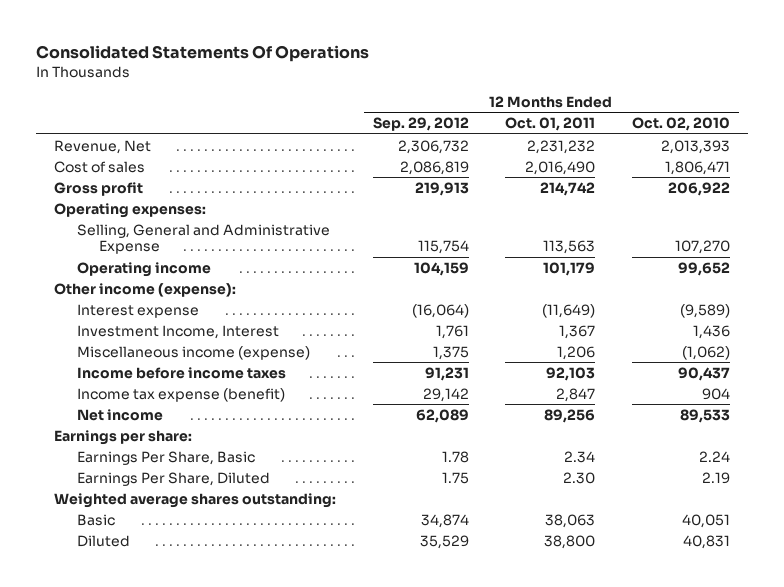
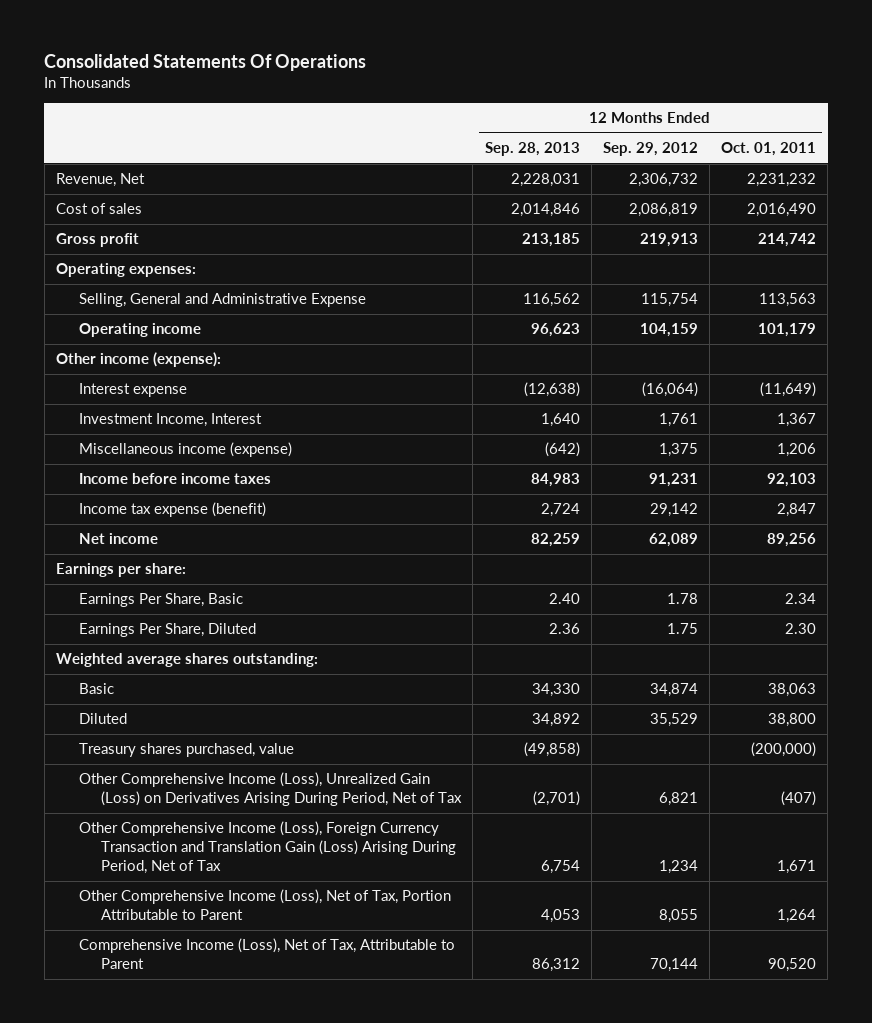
[631,117,730,132] Oct. 02, 2010 -> none
none -> [484,142,580,157] Sep. 28, 2013
none -> [78,743,294,758] Treasury shares purchased, value
none -> [78,772,463,807] Other Comprehensive Income (Loss), Unrealized Gain (Loss) on Derivatives Arising During Period, Net of Tax
none -> [78,821,457,875] Other Comprehensive Income (Loss), Foreign Currency Transaction and Translation Gain (Loss) Arising During Period, Net of Tax
none -> [78,889,451,921] Other Comprehensive Income (Loss), Net of Tax, Portion Attributable to Parent
none -> [78,938,455,970] Comprehensive Income (Loss), Net of Tax, Attributable to Parent

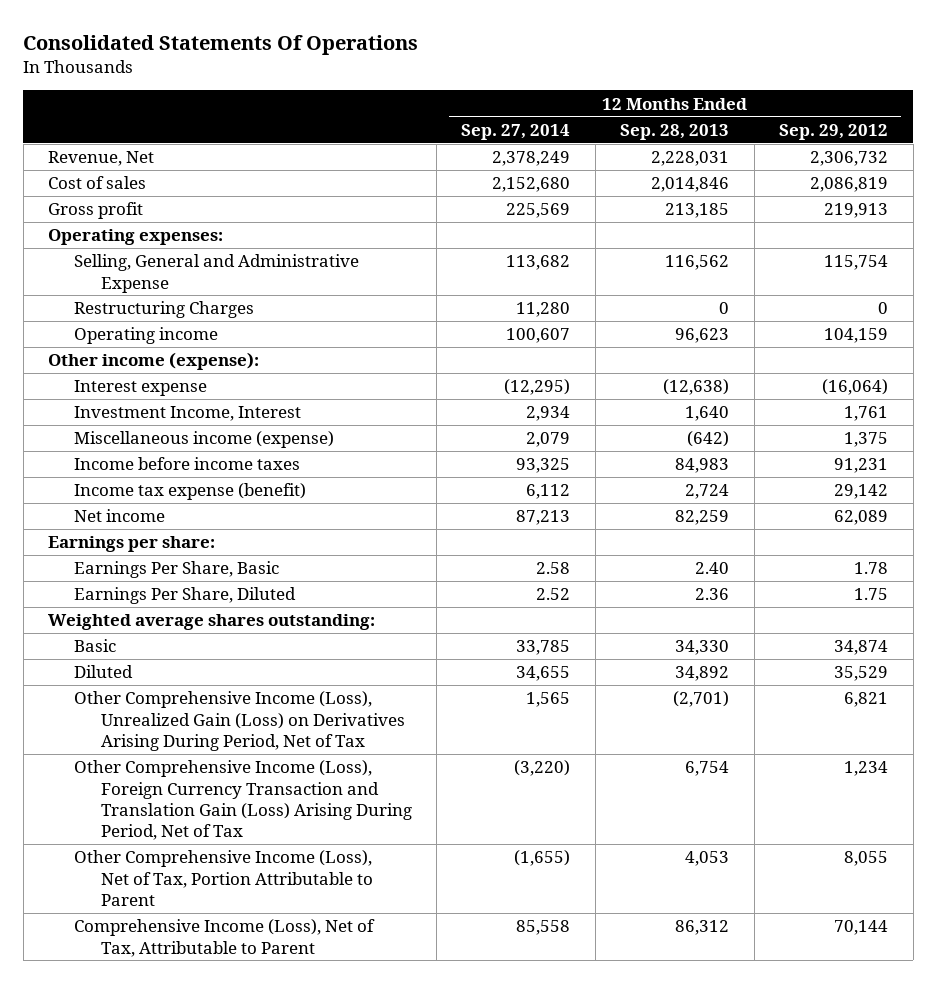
[721,142,817,157] Oct. 01, 2011 -> none
none -> [461,123,571,140] Sep. 27, 2014
none -> [74,301,255,319] Restructuring Charges
[78,743,294,758] Treasury shares purchased, value -> none

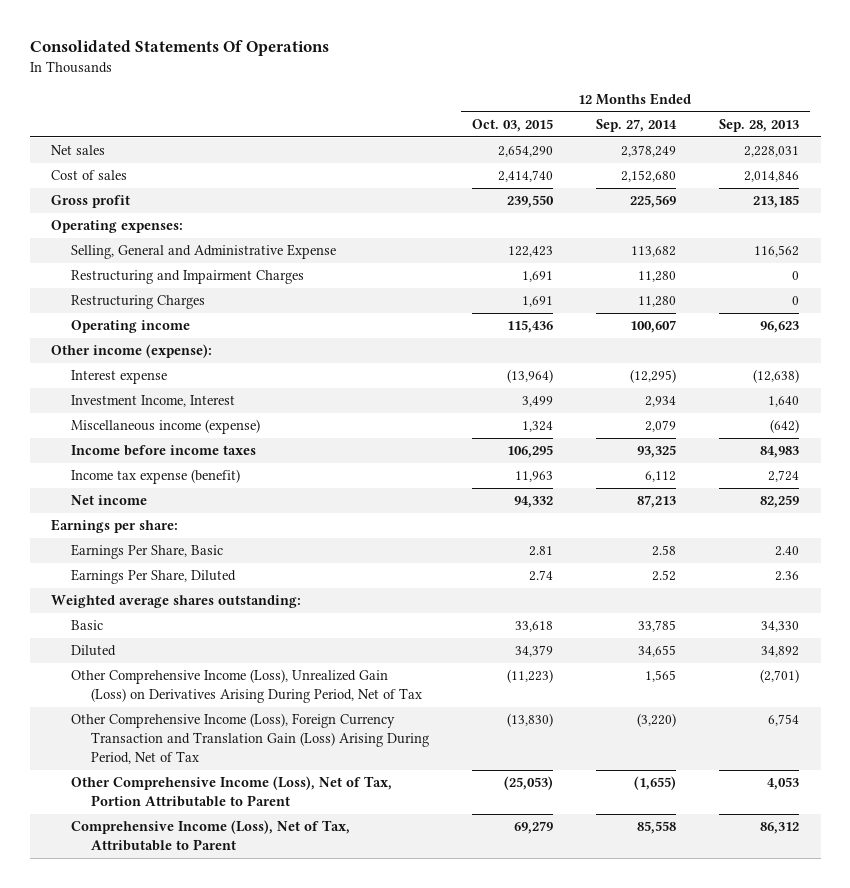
[779,123,889,140] Sep. 29, 2012 -> none
none -> [471,119,553,133] Oct. 03, 2015
[48,151,155,167] Revenue, Net -> [51,145,106,156] Net sales
none -> [70,270,304,285] Restructuring and Impairment Charges

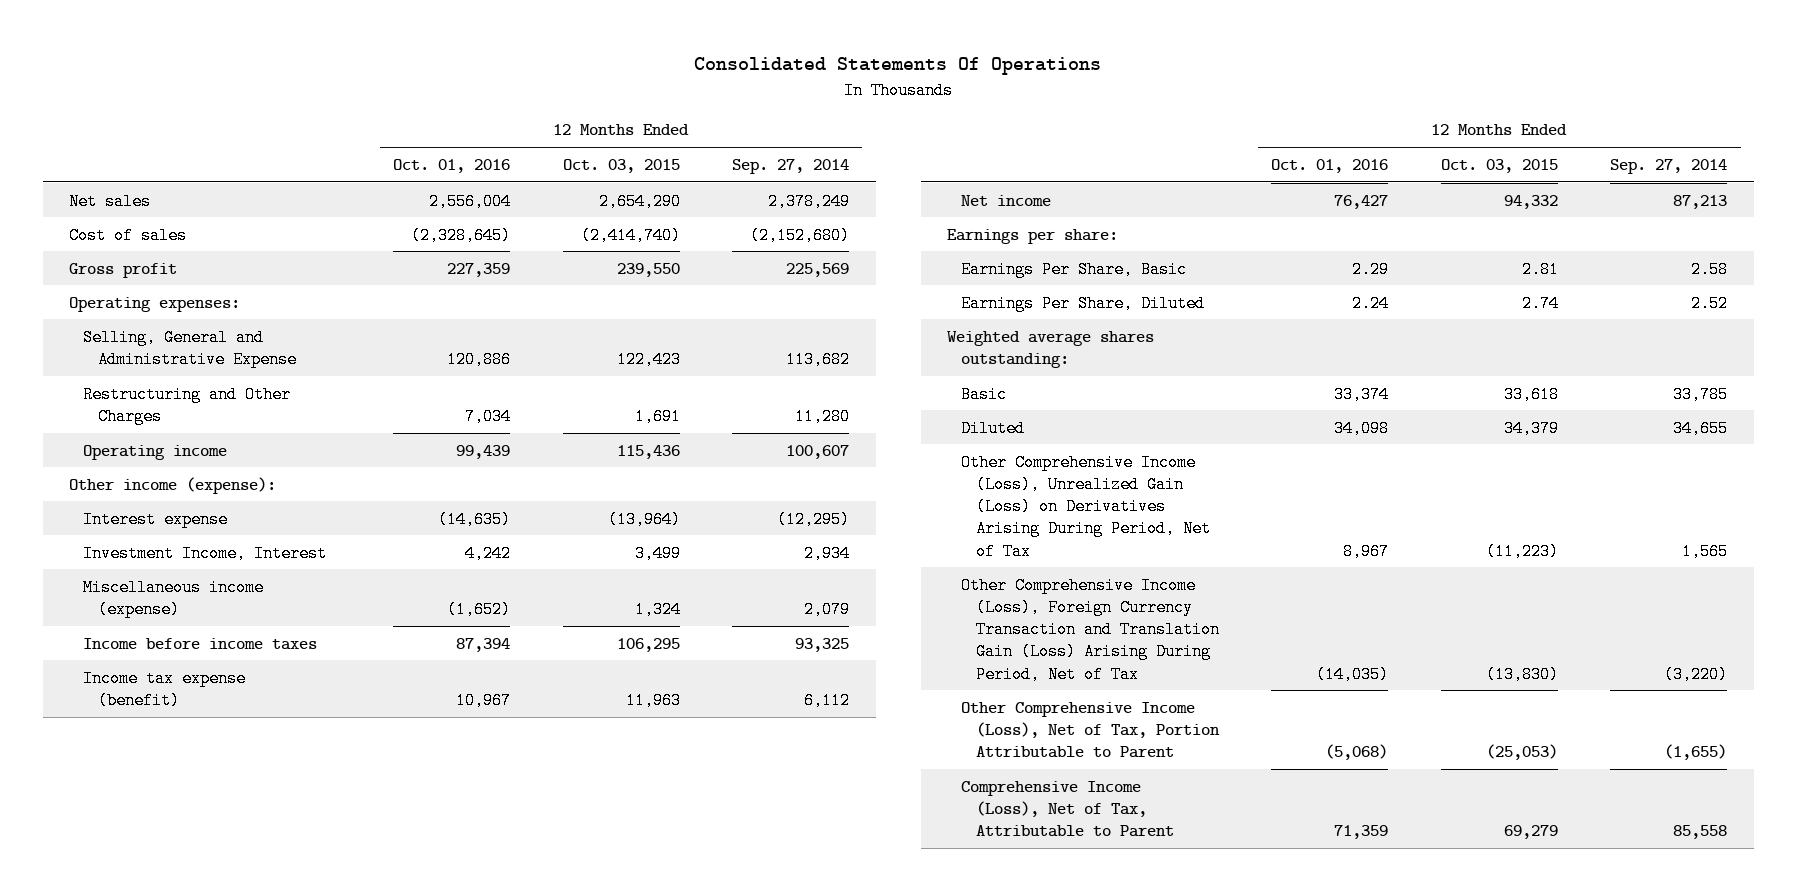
[719,119,800,133] Sep. 28, 2013 -> none
none -> [393,158,511,173] Oct. 01, 2016
[497,170,553,183] 2,414,740 -> [580,226,681,244] (2,414,740)
[620,170,676,183] 2,152,680 -> [750,226,851,244] (2,152,680)
[70,295,205,310] Restructuring Charges -> none
[70,270,304,285] Restructuring and Impairment Charges -> [83,385,292,425] Restructuring and Other Charges

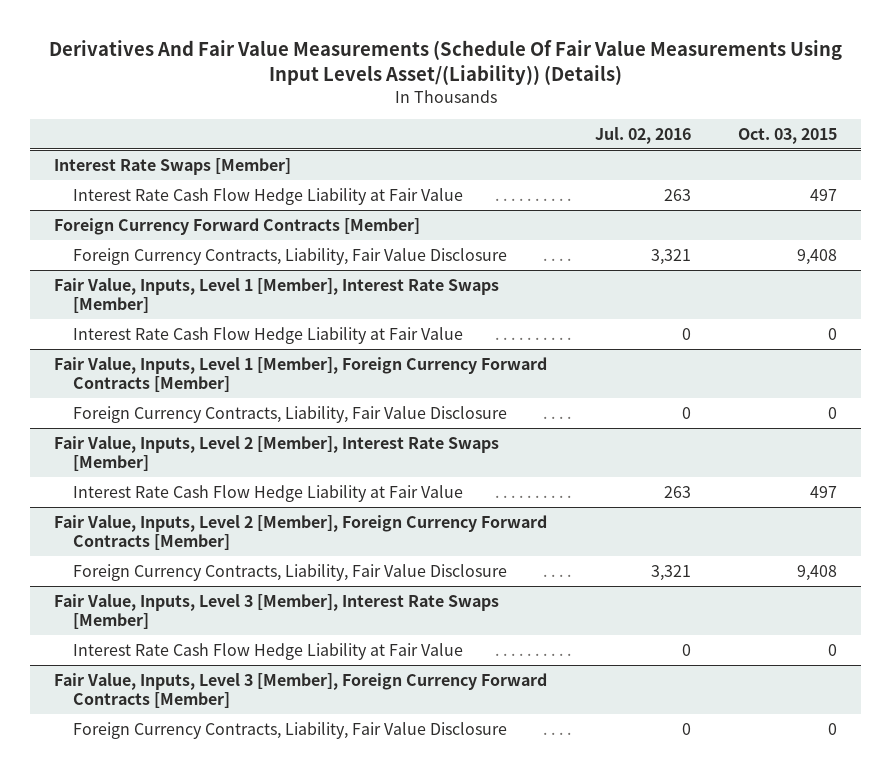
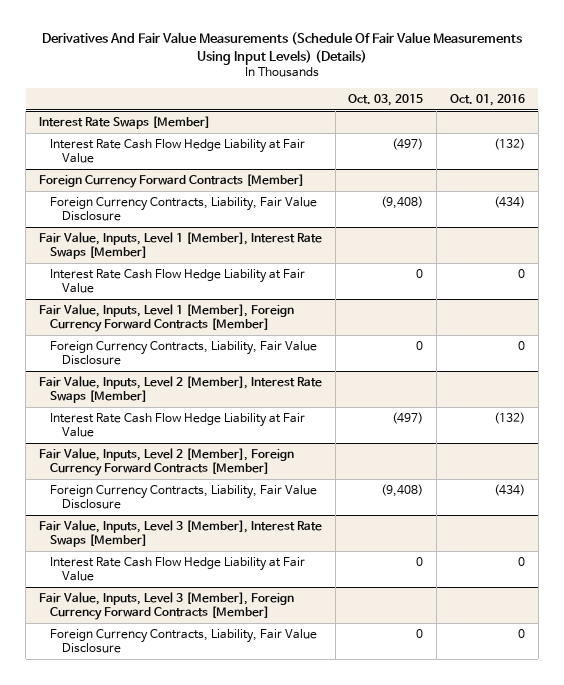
[48,39,842,85] Derivatives And Fair Value Measurements (Schedule Of Fair Value Measurements Using Input Levels Asset/(Liability)) (Details) -> [41,32,522,65] Derivatives And Fair Value Measurements (Schedule Of Fair Value Measurements Using Input Levels) (Details)
[594,126,691,144] Jul. 02, 2016 -> none
none -> [450,93,526,106] Oct. 01, 2016
[810,188,838,201] 497 -> [392,138,424,151] (497)
[797,248,838,265] 9,408 -> [381,196,424,210] (9,408)
[810,485,838,498] 497 -> [392,412,424,425] (497)
[797,564,838,581] 9,408 -> [381,484,424,498] (9,408)

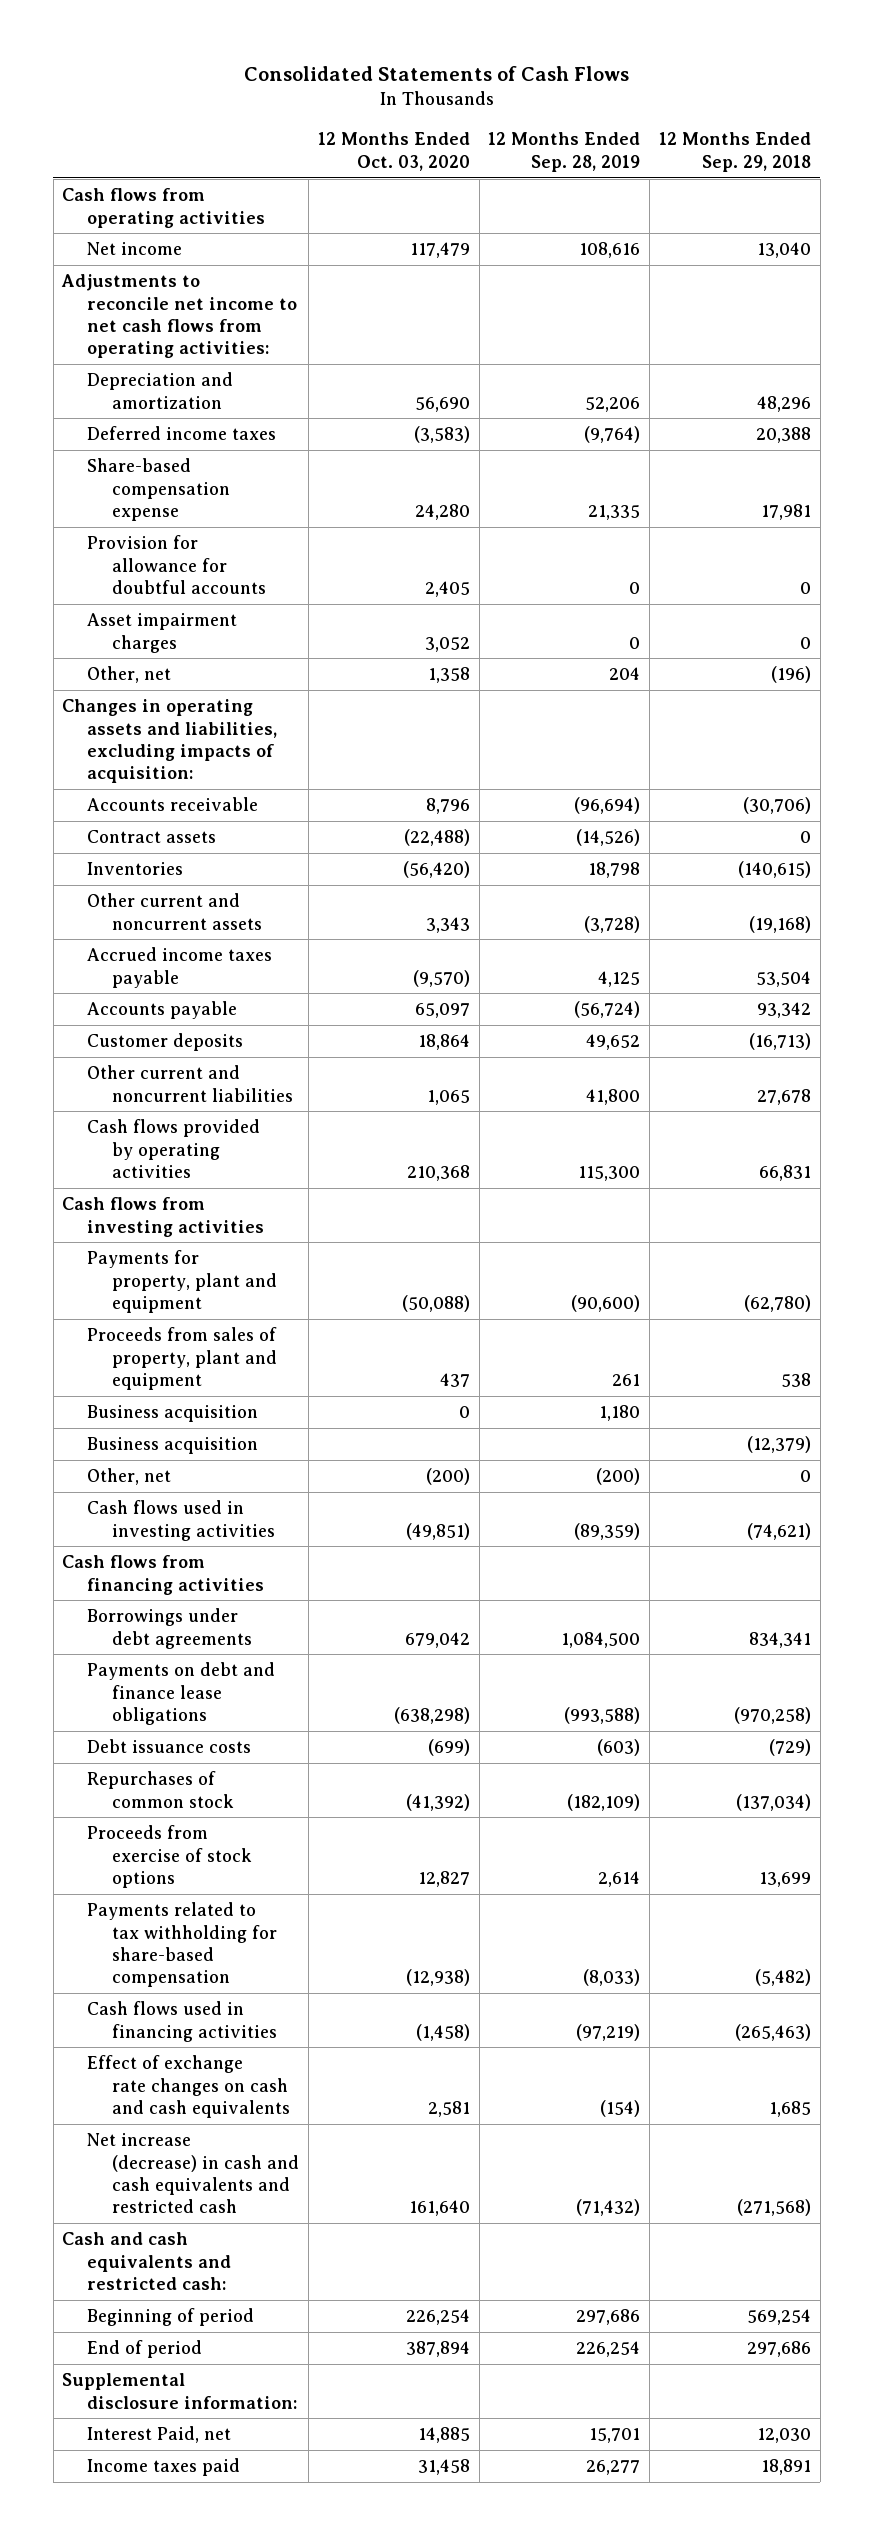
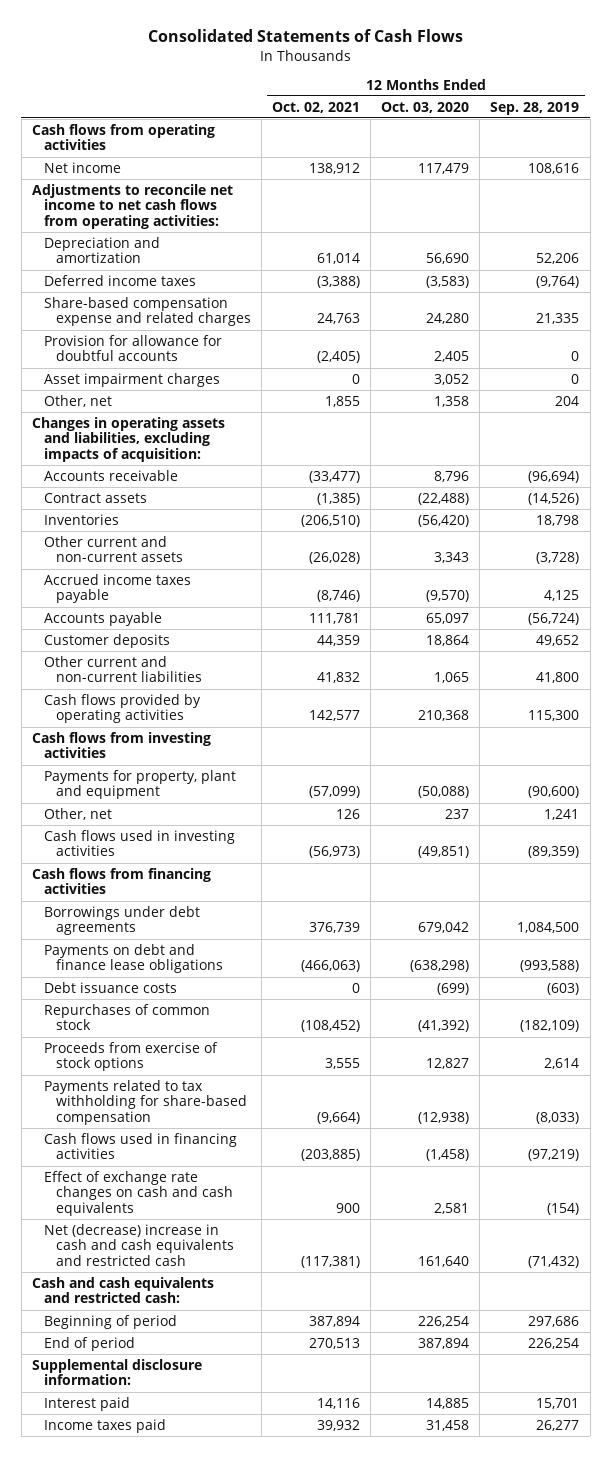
[659,132,812,172] 12 Months Ended Sep. 29, 2018 -> none
none -> [271,101,360,113] Oct. 02, 2021
[87,458,231,521] Share-based compensation expense -> [43,296,251,327] Share-based compensation expense and related charges
[87,893,263,930] Other current and noncurrent assets -> [43,535,183,563] Other current and non-current assets
[87,1065,294,1102] Other current and noncurrent liabilities -> [43,655,202,683] Other current and non-current liabilities
[87,1327,278,1390] Proceeds from sales of property, plant and equipment -> none
[87,1405,259,1423] Business acquisition -> none
[87,1437,259,1455] Business acquisition -> none
[425,1468,470,1486] (200) -> [445,808,470,819] 237
[596,1468,641,1486] (200) -> [544,808,580,820] 1,241
[87,2133,300,2214] Net increase (decrease) in cash and cash equivalents and restricted cash -> [43,1223,234,1267] Net (decrease) increase in cash and cash equivalents and restricted cash
[87,2426,232,2444] Interest Paid, net -> [43,1396,130,1411] Interest paid

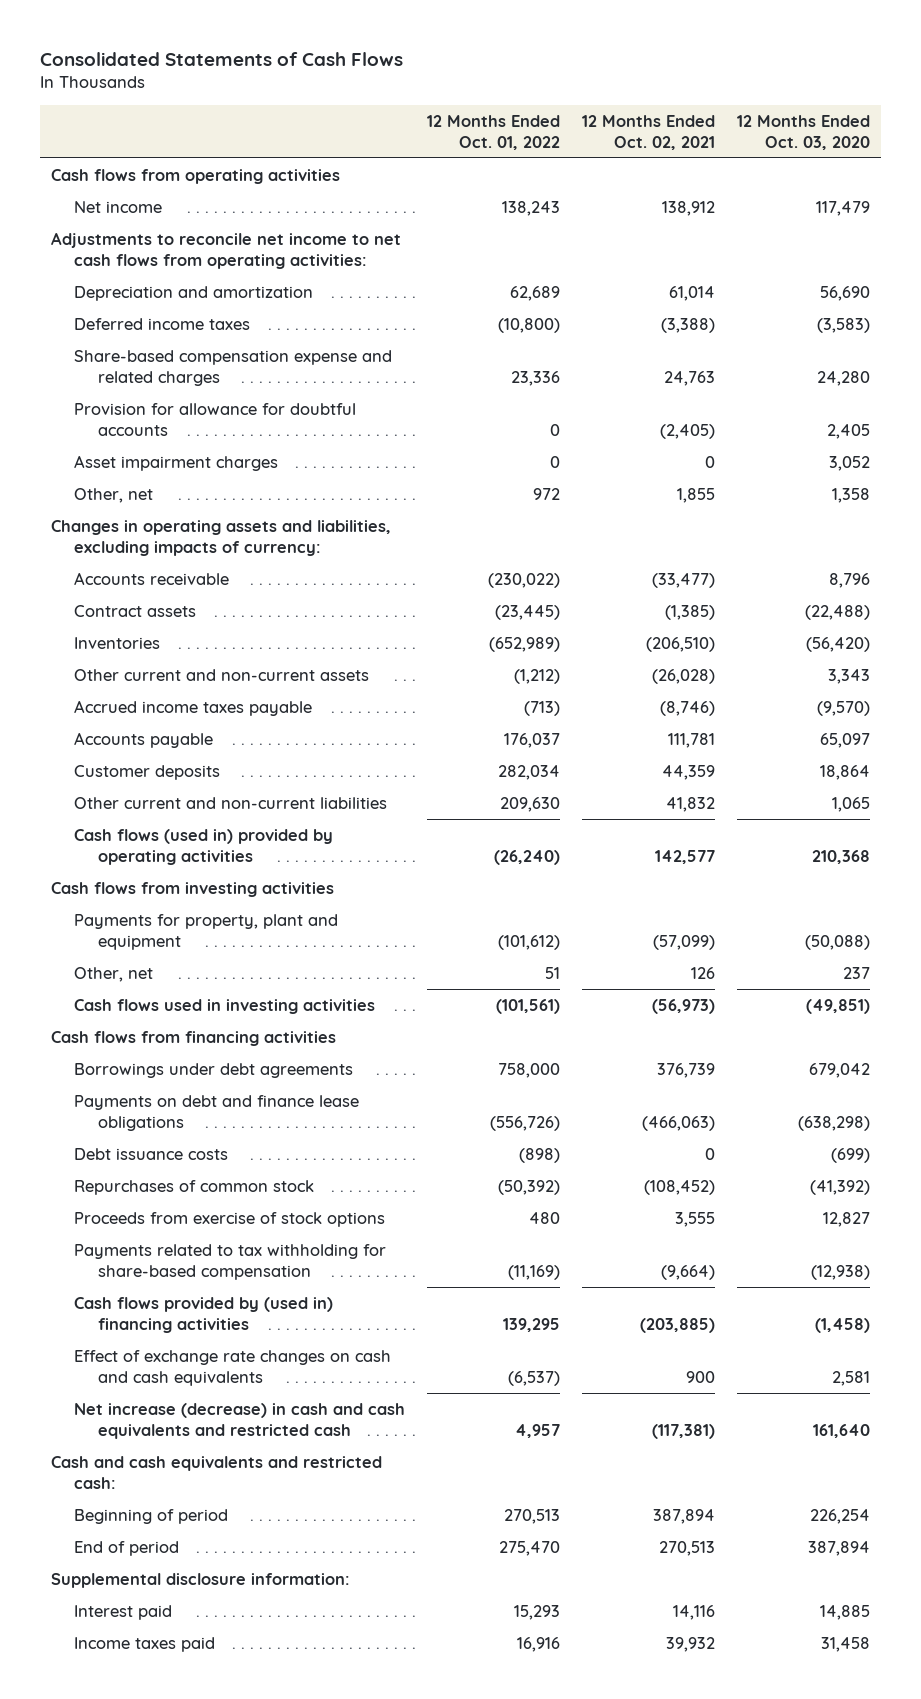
[490,101,580,115] Sep. 28, 2019 -> none
none -> [427,115,561,150] 12 Months Ended Oct. 01, 2022
[32,416,226,463] Changes in operating assets and liabilities, excluding impacts of acquisition: -> [50,520,391,556] Changes in operating assets and liabilities, excluding impacts of currency:
[43,693,201,724] Cash flows provided by operating activities -> [74,829,334,865] Cash flows (used in) provided by operating activities
[43,1132,237,1160] Cash flows used in financing activities -> [74,1297,334,1333] Cash flows provided by (used in) financing activities
[43,1223,234,1267] Net (decrease) increase in cash and cash equivalents and restricted cash -> [74,1403,406,1439] Net increase (decrease) in cash and cash equivalents and restricted cash

